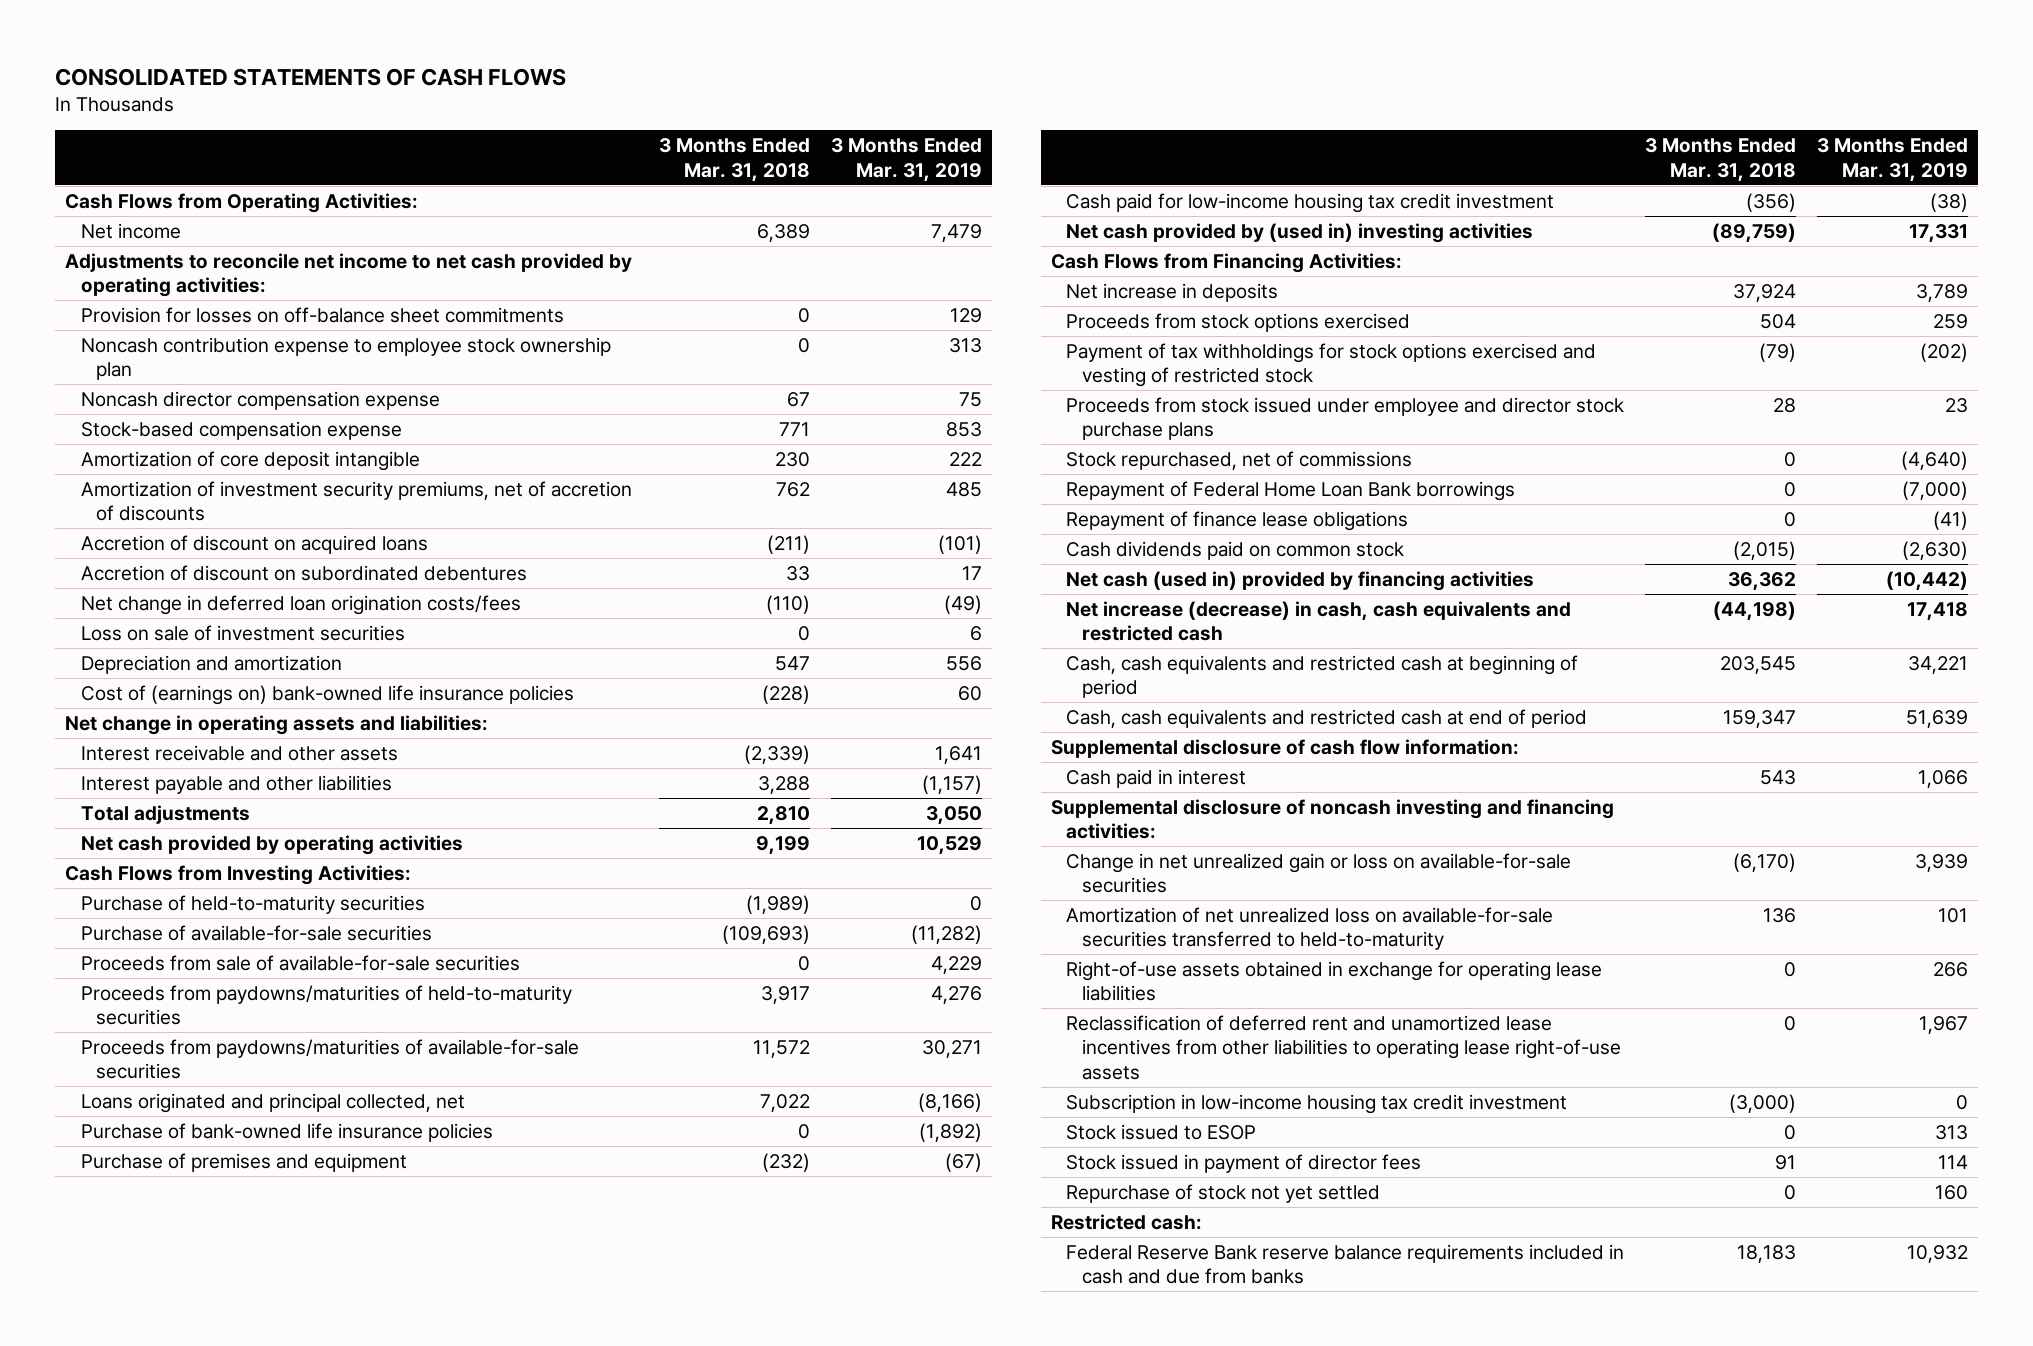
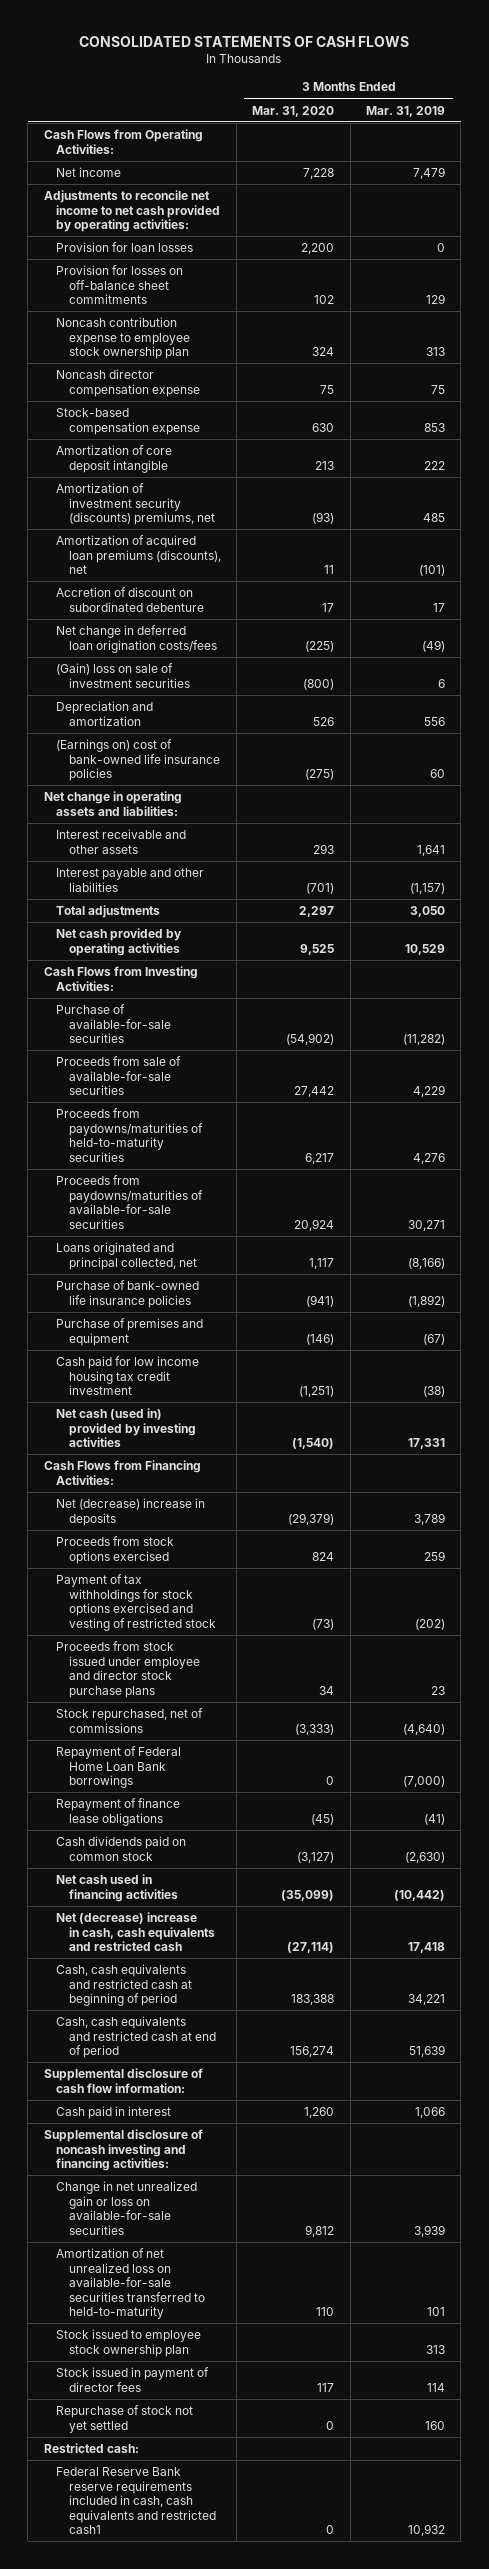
[659,138,811,182] 3 Months Ended Mar. 31, 2018 -> none
none -> [252,105,335,117] Mar. 31, 2020
none -> [56,241,194,252] Provision for loan losses
[80,480,632,522] Amortization of investment security premiums, net of accretion of discounts -> [56,482,215,526] Amortization of investment security (discounts) premiums, net
[80,534,428,554] Accretion of discount on acquired loans -> [56,534,221,575] Amortization of acquired loan premiums (discounts), net
[80,564,527,581] Accretion of discount on subordinated debentures -> [56,586,204,612] Accretion of discount on subordinated debenture
[80,624,405,641] Loss on sale of investment securities -> [56,662,190,688] (Gain) loss on sale of investment securities
[80,684,574,705] Cost of (earnings on) bank-owned life insurance policies -> [56,738,220,782] (Earnings on) cost of bank-owned life insurance policies
[80,894,425,914] Purchase of held-to-maturity securities -> none
[1066,192,1555,213] Cash paid for low-income housing tax credit investment -> [56,1355,200,1396] Cash paid for low income housing tax credit investment
[1066,222,1534,243] Net cash provided by (used in) investing activities -> [56,1407,196,1448] Net cash (used in) provided by investing activities
[1066,282,1279,302] Net increase in deposits -> [56,1497,206,1526] Net (decrease) increase in deposits
[1066,570,1535,591] Net cash (used in) provided by financing activities -> [56,1873,178,1902] Net cash used in financing activities
[1066,600,1572,642] Net increase (decrease) in cash, cash equivalents and restricted cash -> [56,1911,215,1952] Net (decrease) increase in cash, cash equivalents and restricted cash
[1066,960,1603,1002] Right-of-use assets obtained in exchange for operating lease liabilities -> none
[1066,1014,1621,1080] Reclassification of deferred rent and unamortized lease incentives from other liabilities to operating lease right-of-use assets -> none
[1066,1093,1568,1114] Subscription in low-income housing tax credit investment -> none
[1066,1123,1257,1140] Stock issued to ESOP -> [56,2328,202,2357] Stock issued to employee stock ownership plan
[1066,1243,1625,1285] Federal Reserve Bank reserve balance requirements included in cash and due from banks -> [56,2466,216,2535] Federal Reserve Bank reserve requirements included in cash, cash equivalents and restricted cash1

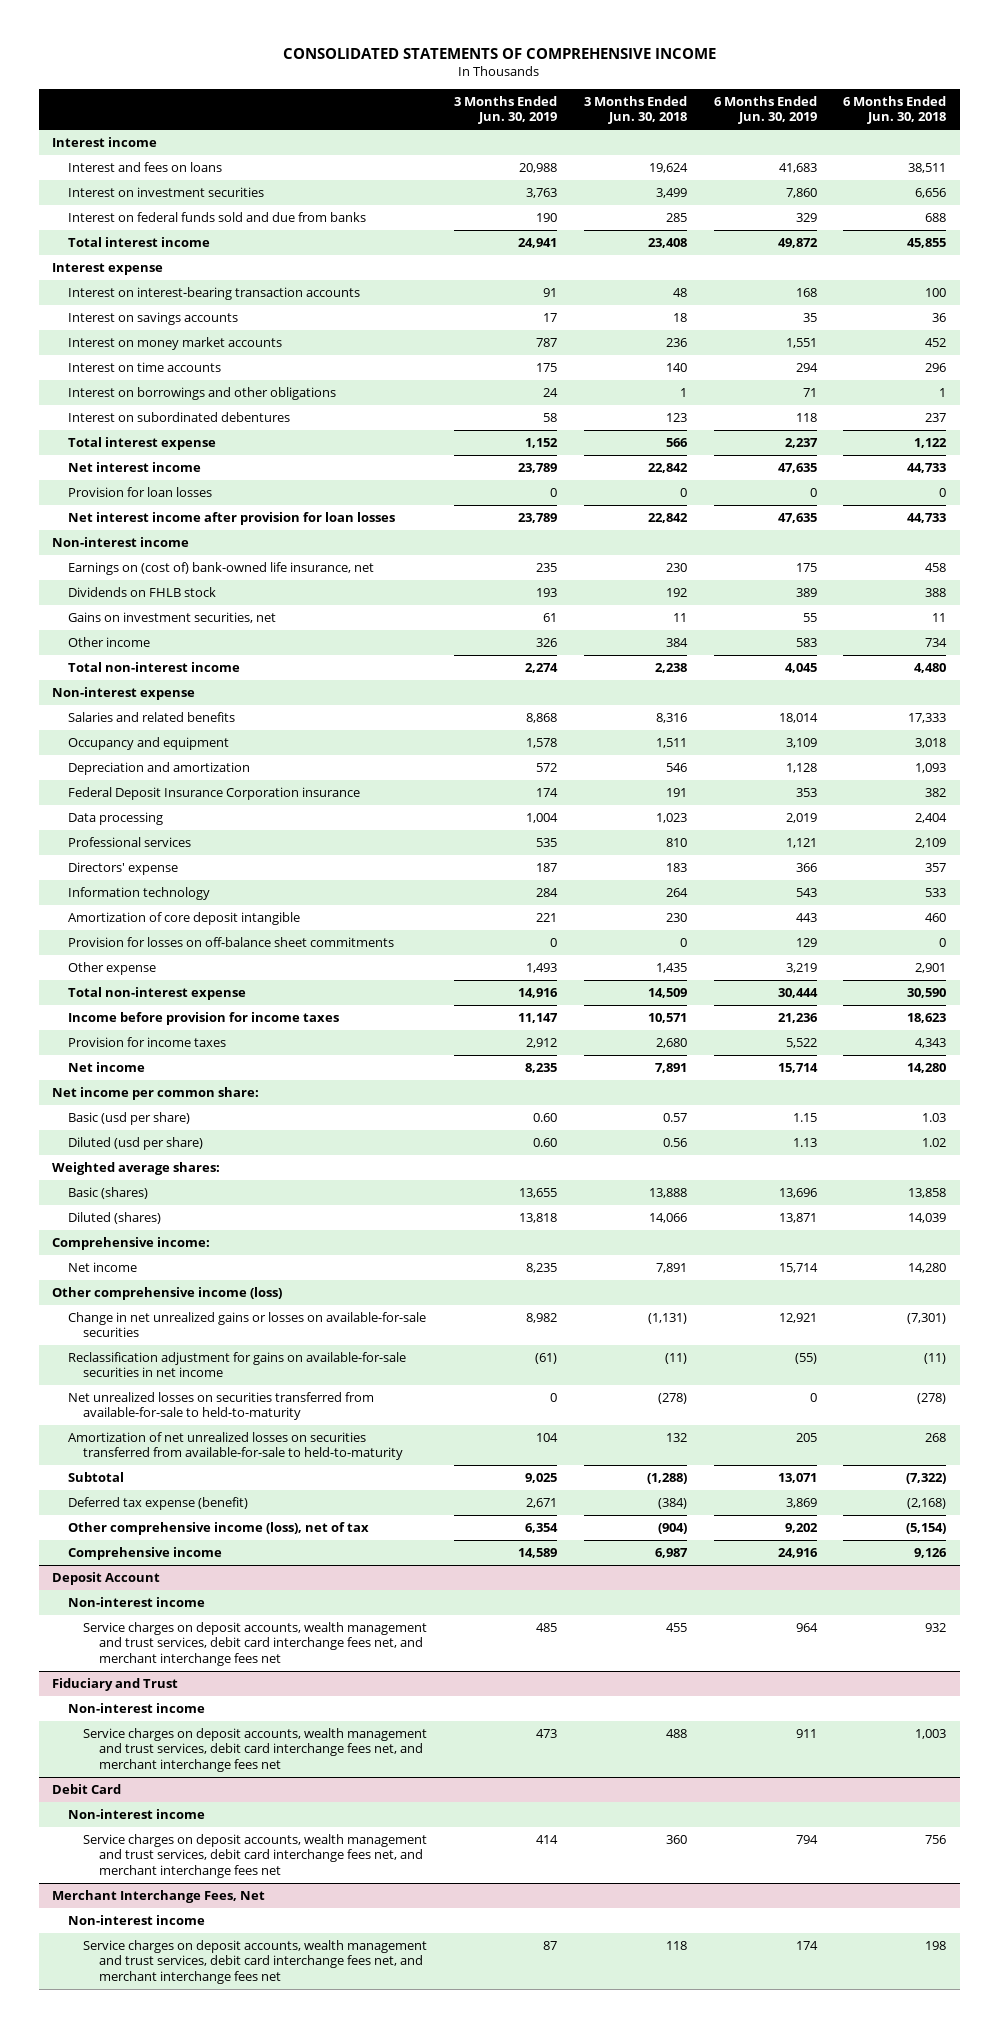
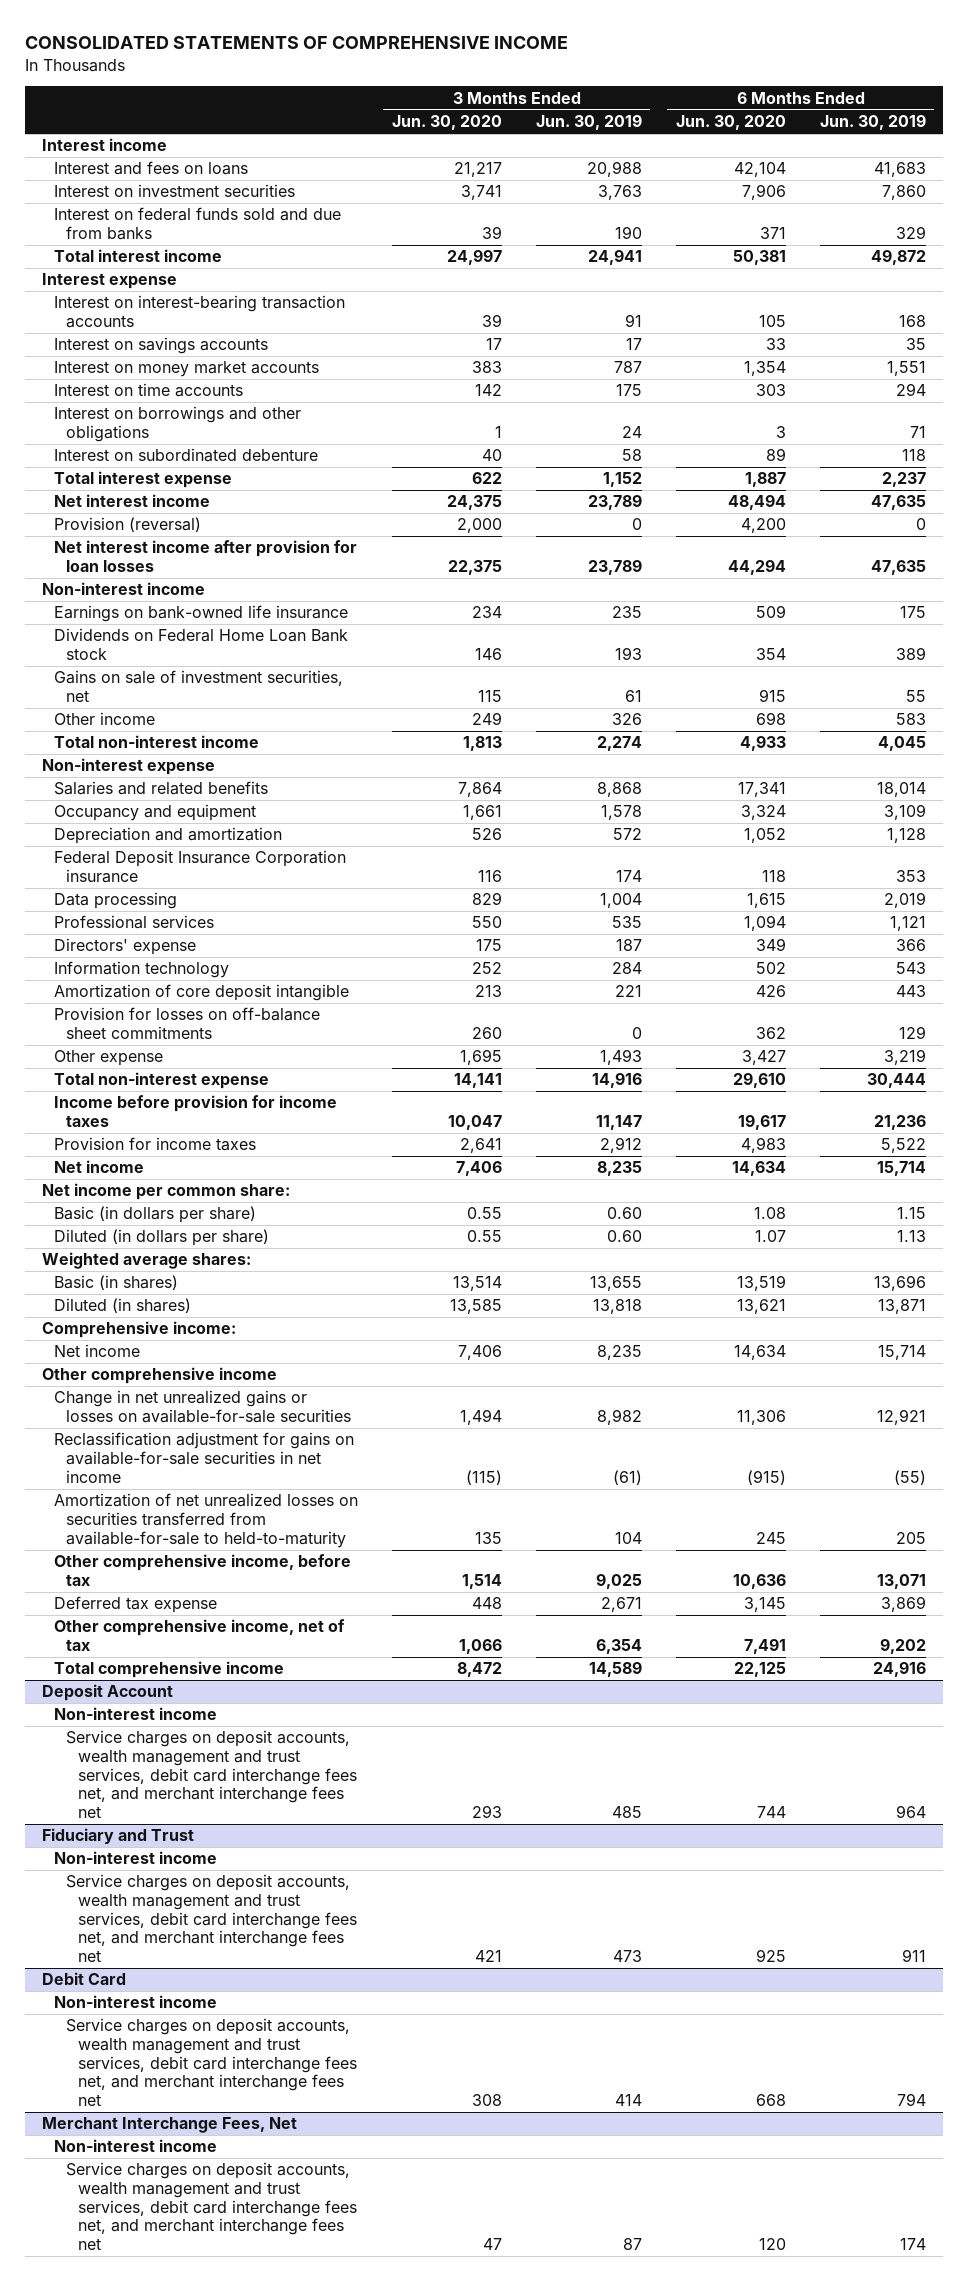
[583,96,687,125] 3 Months Ended Jun. 30, 2018 -> none
[843,96,947,125] 6 Months Ended Jun. 30, 2018 -> none
none -> [391,115,502,131] Jun. 30, 2020
none -> [675,115,786,131] Jun. 30, 2020
[67,412,290,423] Interest on subordinated debentures -> [53,448,318,463] Interest on subordinated debenture
[67,487,212,498] Provision for loan losses -> [53,517,201,533] Provision (reversal)
[67,562,374,576] Earnings on (cost of) bank-owned life insurance, net -> [53,605,348,623] Earnings on bank-owned life insurance
[67,587,216,598] Dividends on FHLB stock -> [53,628,348,661] Dividends on Federal Home Loan Bank stock
[67,612,276,624] Gains on investment securities, net -> [53,670,343,703] Gains on sale of investment securities, net
[67,1112,190,1126] Basic (usd per share) -> [53,1206,256,1224] Basic (in dollars per share)
[67,1137,203,1151] Diluted (usd per share) -> [53,1229,269,1247] Diluted (in dollars per share)
[67,1187,148,1200] Basic (shares) -> [53,1275,178,1291] Basic (in shares)
[67,1212,161,1225] Diluted (shares) -> [53,1298,191,1314] Diluted (in shares)
[52,1287,283,1301] Other comprehensive income (loss) -> [41,1367,277,1385] Other comprehensive income
[67,1392,374,1421] Net unrealized losses on securities transferred from available-for-sale to held-to-maturity -> none
[67,1472,124,1483] Subtotal -> [53,1554,351,1587] Other comprehensive income, before tax
[67,1497,248,1511] Deferred tax expense (benefit) -> [53,1596,217,1614] Deferred tax expense
[67,1522,369,1536] Other comprehensive income (loss), net of tax -> [53,1619,345,1652] Other comprehensive income, net of tax
[67,1547,222,1561] Comprehensive income -> [53,1661,284,1679] Total comprehensive income

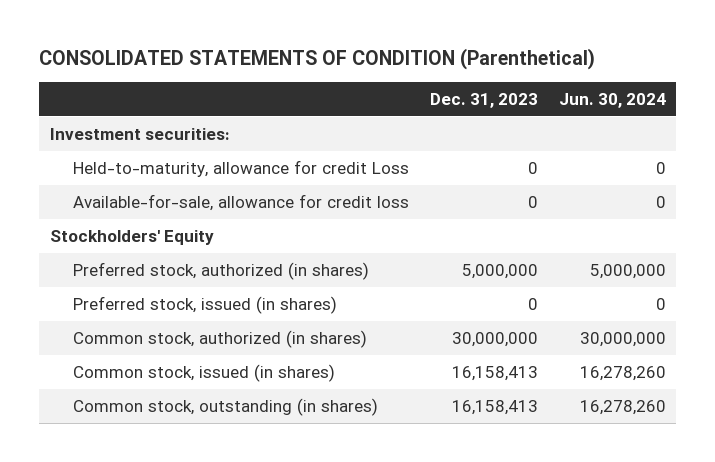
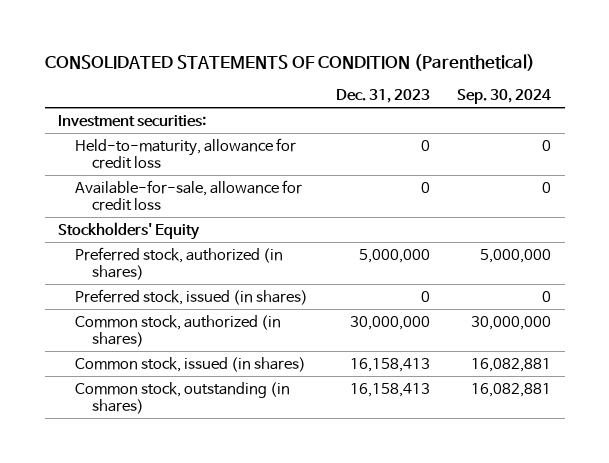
[558,92,666,108] Jun. 30, 2024 -> none
none -> [457,89,552,105] Sep. 30, 2024
[72,159,409,177] Held-to-maturity, allowance for credit Loss -> [75,137,297,170] Held-to-maturity, allowance for credit loss

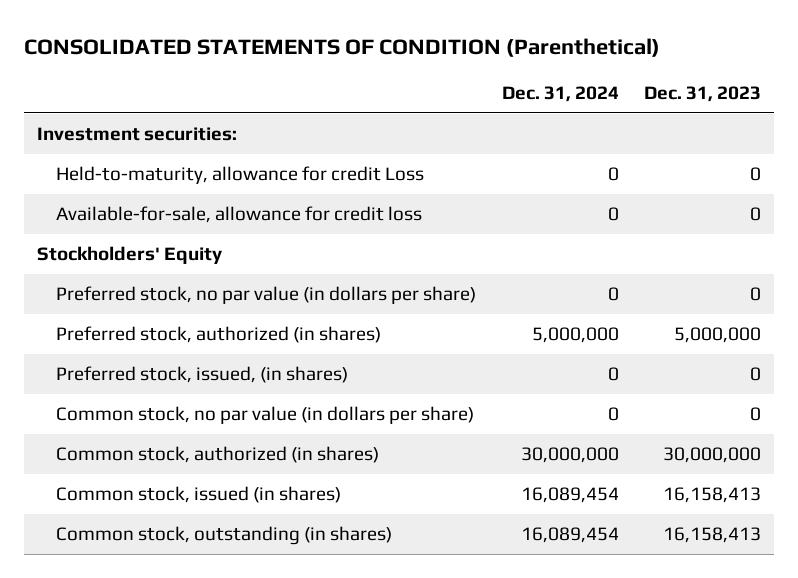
[457,89,552,105] Sep. 30, 2024 -> none
none -> [501,85,619,102] Dec. 31, 2024
[75,137,297,170] Held-to-maturity, allowance for credit loss -> [56,166,425,185] Held-to-maturity, allowance for credit Loss
none -> [56,286,477,305] Preferred stock, no par value (in dollars per share)
[75,288,309,305] Preferred stock, issued (in shares) -> [56,366,349,384] Preferred stock, issued, (in shares)
none -> [56,406,475,425] Common stock, no par value (in dollars per share)

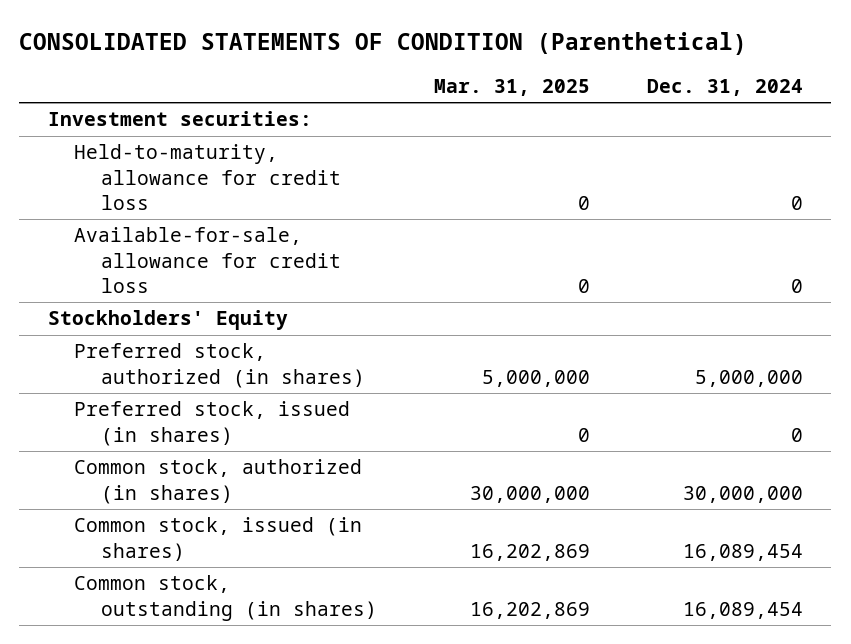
[644,85,762,102] Dec. 31, 2023 -> none
none -> [433,78,590,96] Mar. 31, 2025
[56,166,425,185] Held-to-maturity, allowance for credit Loss -> [74,144,342,210] Held-to-maturity, allowance for credit loss
[56,286,477,305] Preferred stock, no par value (in dollars per share) -> none
[56,406,475,425] Common stock, no par value (in dollars per share) -> none
[56,366,349,384] Preferred stock, issued, (in shares) -> [74,401,351,446] Preferred stock, issued (in shares)

